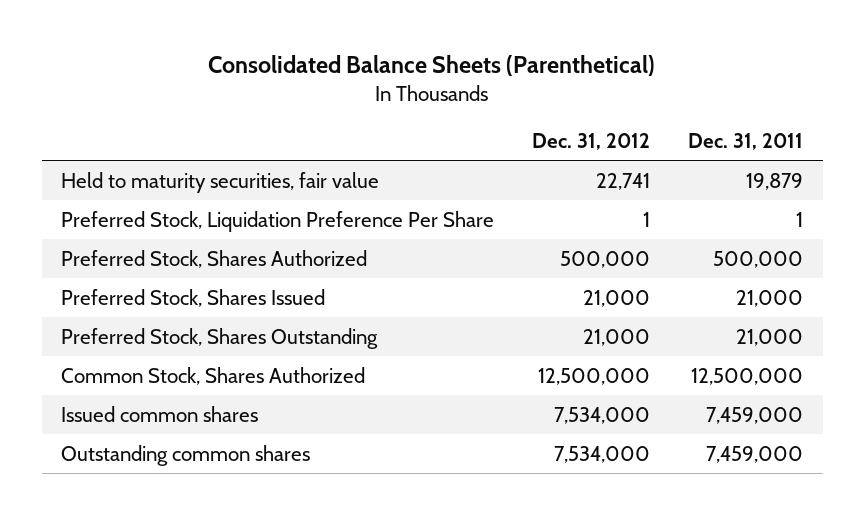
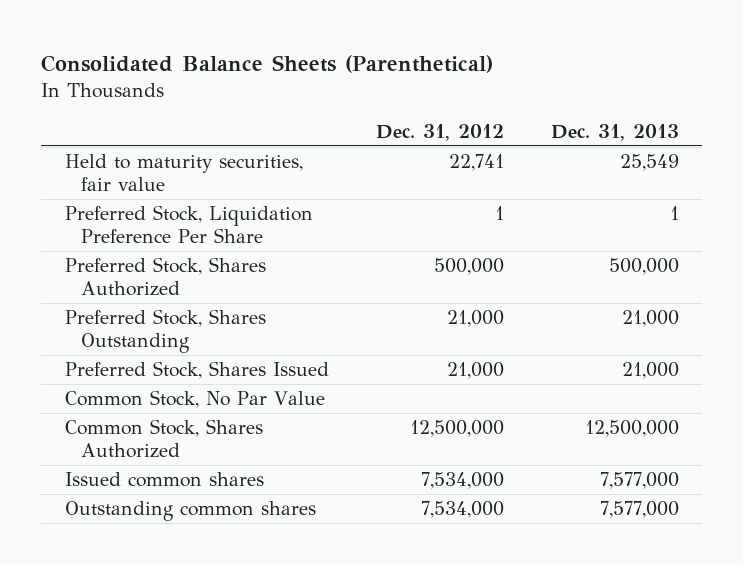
[688,132,804,150] Dec. 31, 2011 -> none
none -> [550,123,679,141] Dec. 31, 2013
[60,288,325,307] Preferred Stock, Shares Issued -> [64,361,329,380] Preferred Stock, Shares Issued
none -> [64,390,325,409] Common Stock, No Par Value

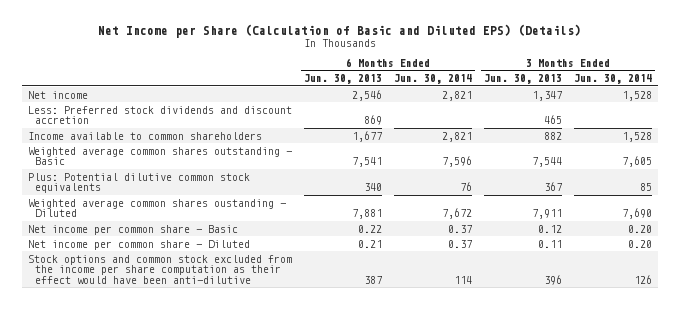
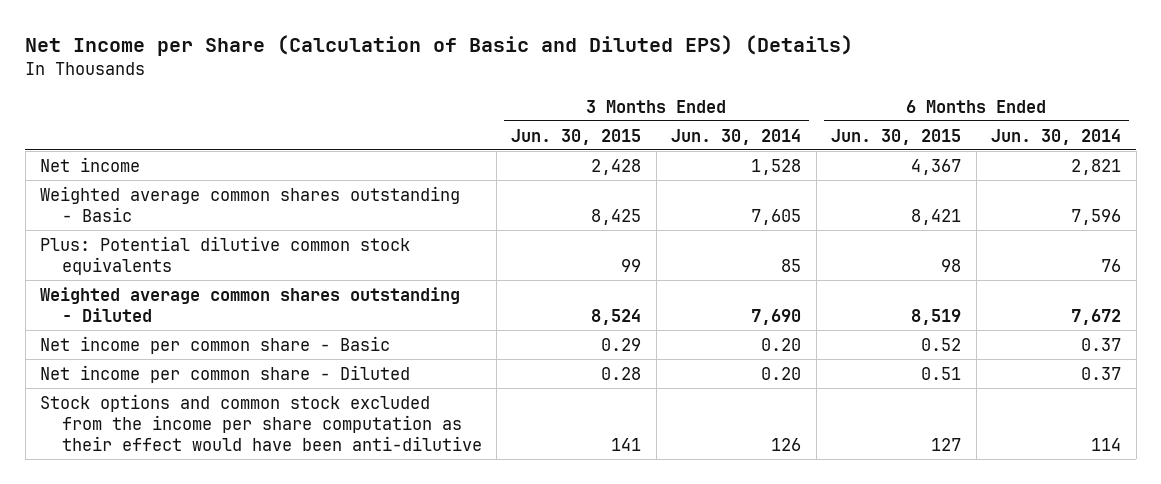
[303,74,382,85] Jun. 30, 2013 -> none
[483,74,562,85] Jun. 30, 2013 -> none
none -> [511,128,642,145] Jun. 30, 2015
none -> [831,128,962,145] Jun. 30, 2015
[27,105,292,125] Less: Preferred stock dividends and discount accretion -> none
[27,131,262,140] Income available to common shareholders -> none
[27,198,286,218] Weighted average common shares oustanding - Diluted -> [39,286,460,322] Weighted average common shares outstanding - Diluted

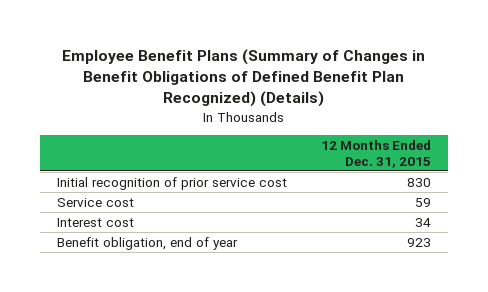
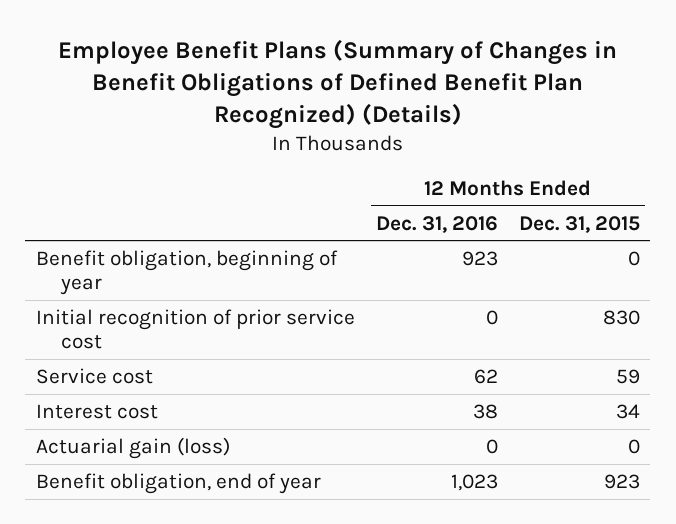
none -> [375,215,498,233] Dec. 31, 2016
none -> [35,249,338,296] Benefit obligation, beginning of year
none -> [35,436,230,459] Actuarial gain (loss)

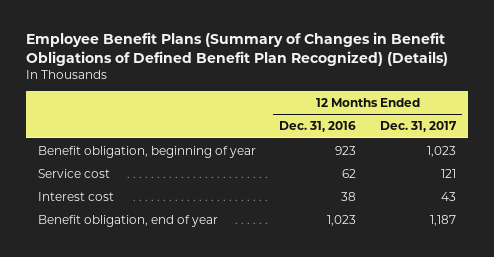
[518,215,640,233] Dec. 31, 2015 -> none
none -> [380,121,458,133] Dec. 31, 2017
[35,308,355,350] Initial recognition of prior service cost -> none
[35,436,230,459] Actuarial gain (loss) -> none

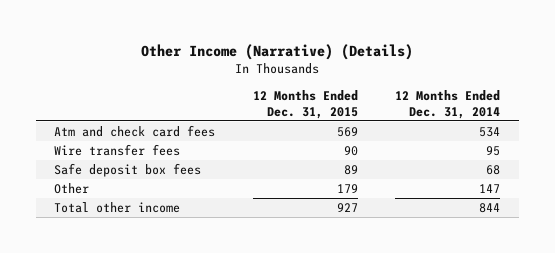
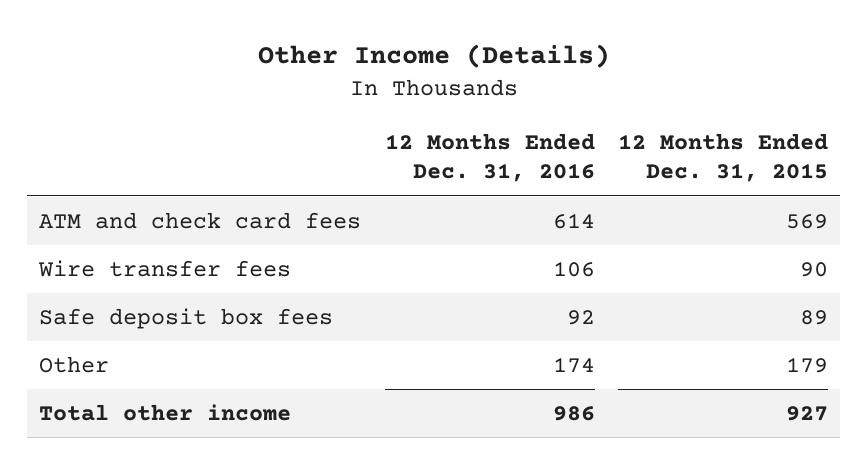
[141,43,414,60] Other Income (Narrative) (Details) -> [257,44,610,69] Other Income (Details)
[395,89,501,119] 12 Months Ended Dec. 31, 2014 -> none
none -> [384,133,595,183] 12 Months Ended Dec. 31, 2016
[54,125,216,138] Atm and check card fees -> [39,211,362,229] ATM and check card fees

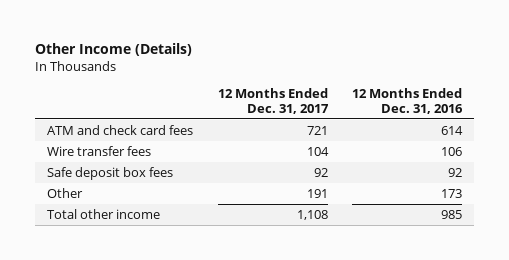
[618,133,829,183] 12 Months Ended Dec. 31, 2015 -> none
none -> [217,88,329,114] 12 Months Ended Dec. 31, 2017
[552,356,595,373] 174 -> [441,189,463,199] 173
[552,405,595,421] 986 -> [441,210,463,220] 985

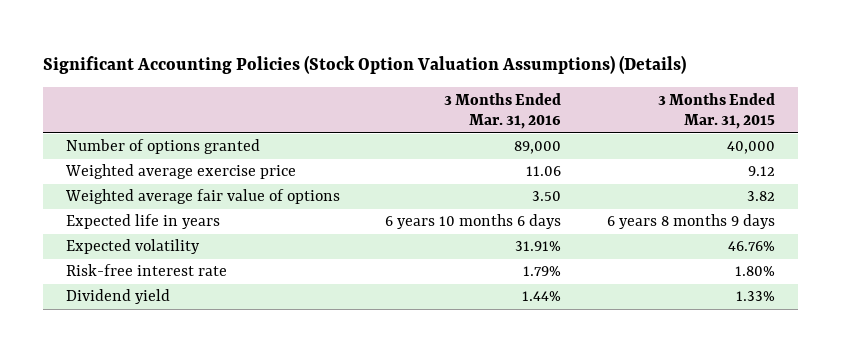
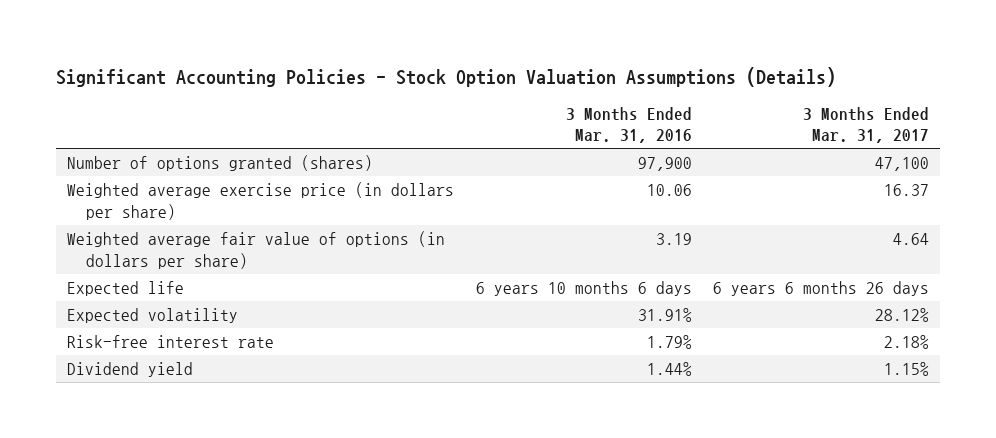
[43,54,687,74] Significant Accounting Policies (Stock Option Valuation Assumptions) (Details) -> [56,66,837,87] Significant Accounting Policies - Stock Option Valuation Assumptions (Details)
[658,92,776,130] 3 Months Ended Mar. 31, 2015 -> none
none -> [803,106,930,144] 3 Months Ended Mar. 31, 2017
[65,139,260,155] Number of options granted -> [66,154,373,171] Number of options granted (shares)
[514,141,562,155] 89,000 -> [637,156,692,171] 97,900
[64,164,296,180] Weighted average exercise price -> [66,181,454,220] Weighted average exercise price (in dollars per share)
[526,166,562,177] 11.06 -> [646,183,692,196] 10.06
[64,189,340,205] Weighted average fair value of options -> [66,230,445,269] Weighted average fair value of options (in dollars per share)
[532,191,562,202] 3.50 -> [655,232,692,245] 3.19
[65,214,220,230] Expected life in years -> [66,280,184,296] Expected life

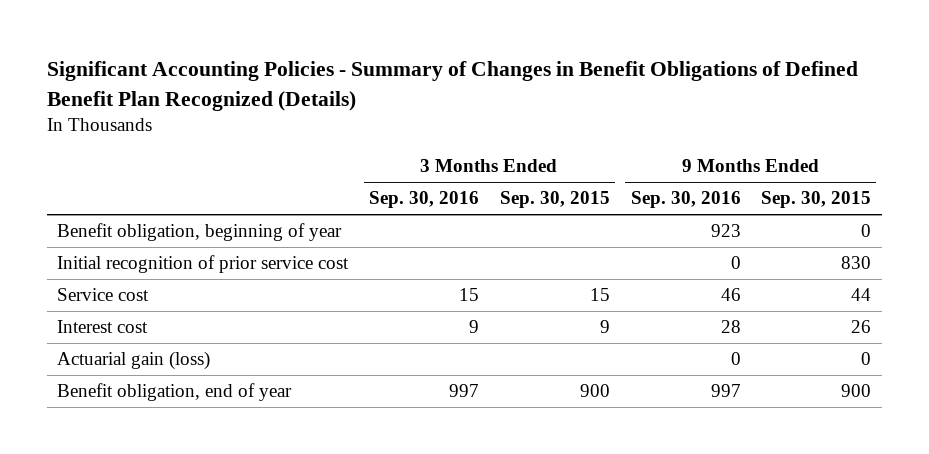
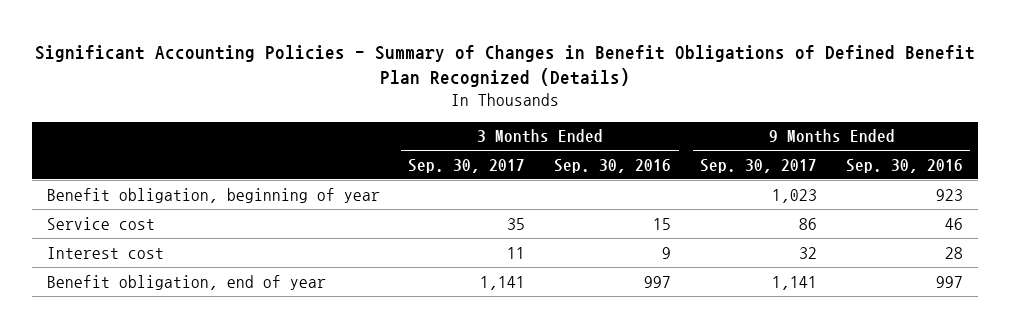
[499,191,610,209] Sep. 30, 2015 -> none
[761,191,872,209] Sep. 30, 2015 -> none
none -> [408,158,526,173] Sep. 30, 2017
none -> [700,158,818,173] Sep. 30, 2017
[57,255,350,274] Initial recognition of prior service cost -> none
[57,351,211,371] Actuarial gain (loss) -> none

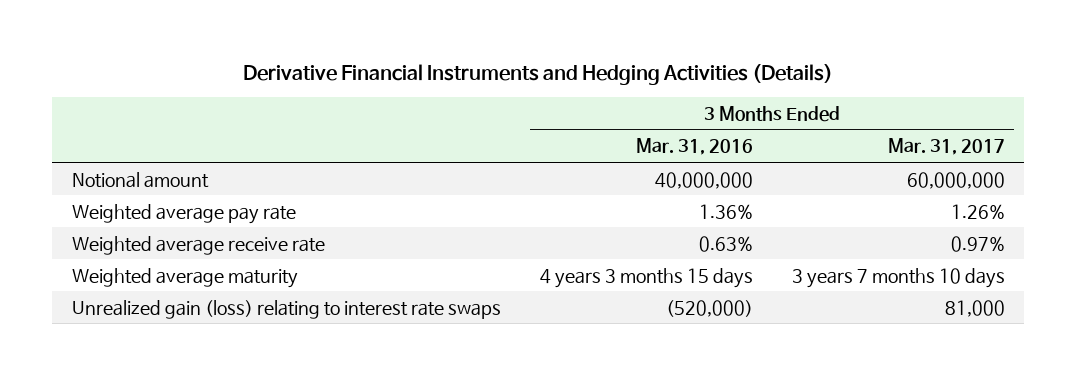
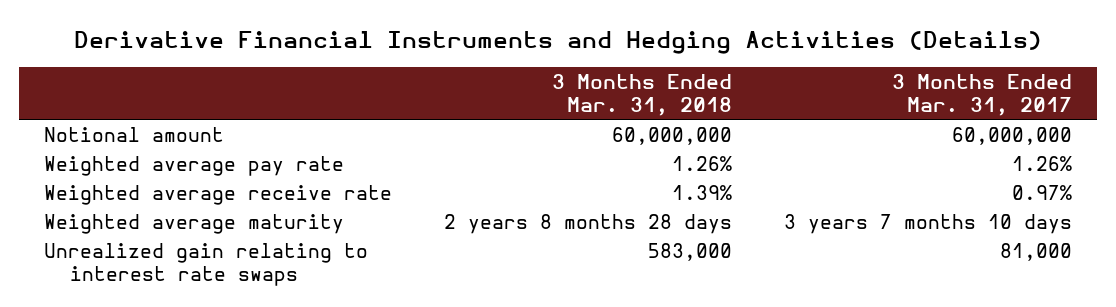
[635,138,753,156] Mar. 31, 2016 -> none
none -> [551,73,732,116] 3 Months Ended Mar. 31, 2018
[71,299,501,319] Unrealized gain (loss) relating to interest rate swaps -> [44,242,369,286] Unrealized gain relating to interest rate swaps

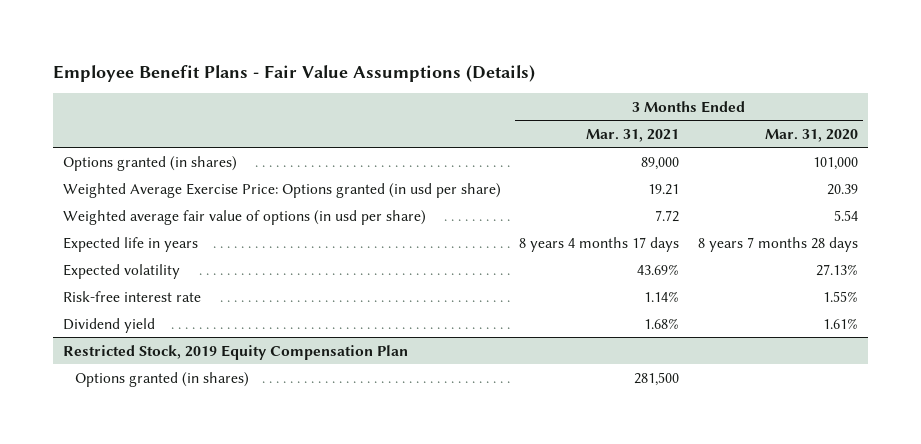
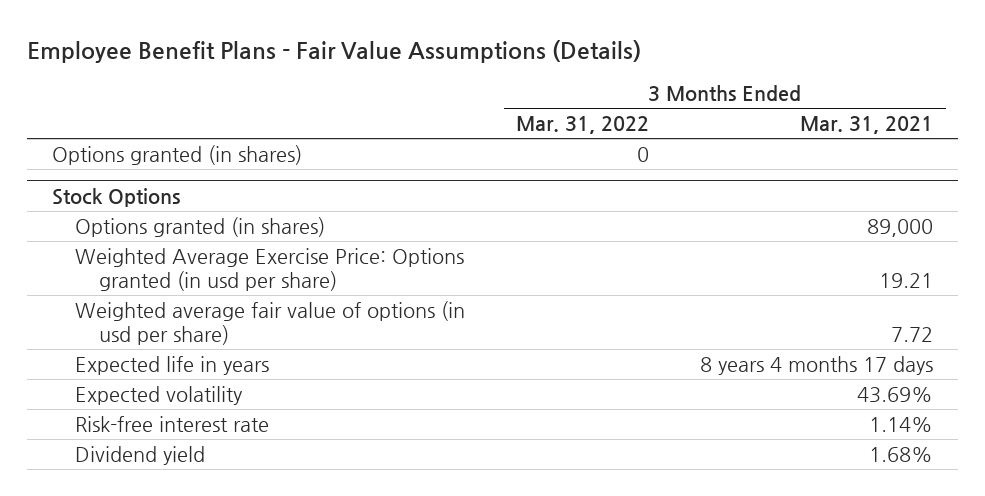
[765,128,859,142] Mar. 31, 2020 -> none
none -> [516,116,650,135] Mar. 31, 2022
none -> [52,145,303,166] Options granted (in shares)
none -> [52,187,181,207] Stock Options
[62,344,408,360] Restricted Stock, 2019 Equity Compensation Plan -> none
[74,371,249,387] Options granted (in shares) -> none

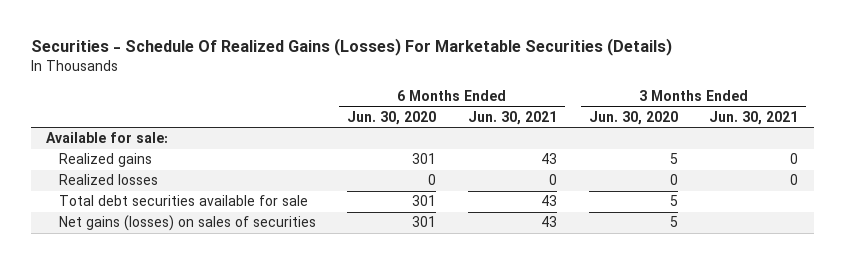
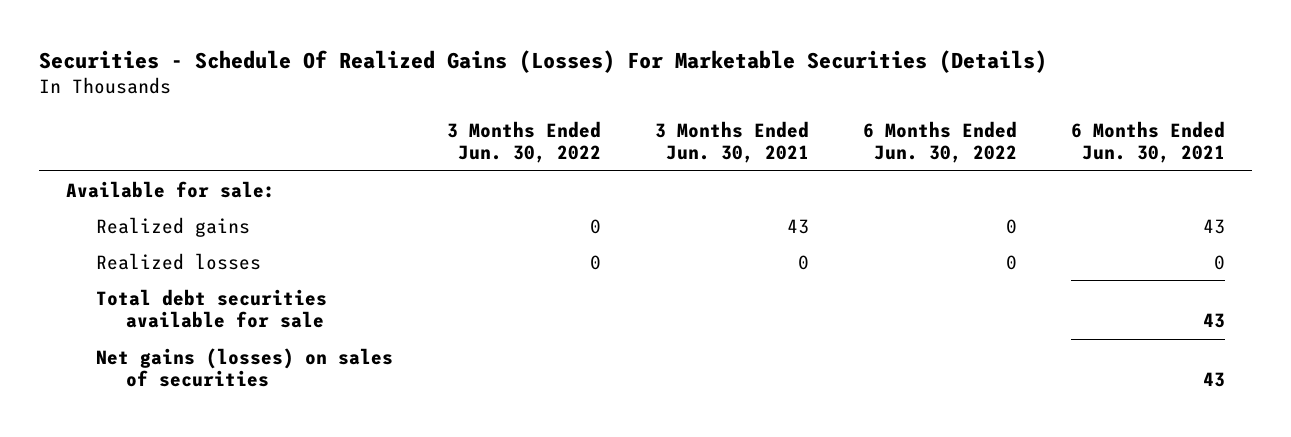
[347,110,437,125] Jun. 30, 2020 -> none
[588,110,678,125] Jun. 30, 2020 -> none
none -> [446,120,601,164] 3 Months Ended Jun. 30, 2022
none -> [862,120,1017,164] 6 Months Ended Jun. 30, 2022
[790,153,799,165] 0 -> [786,218,809,234] 43

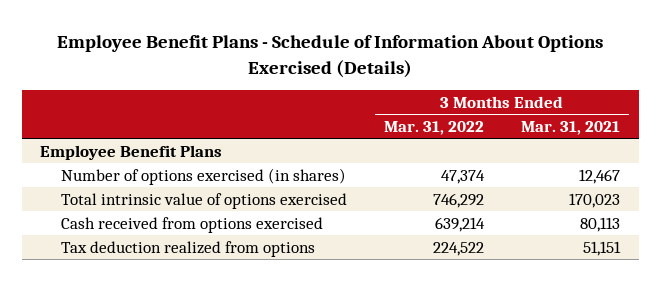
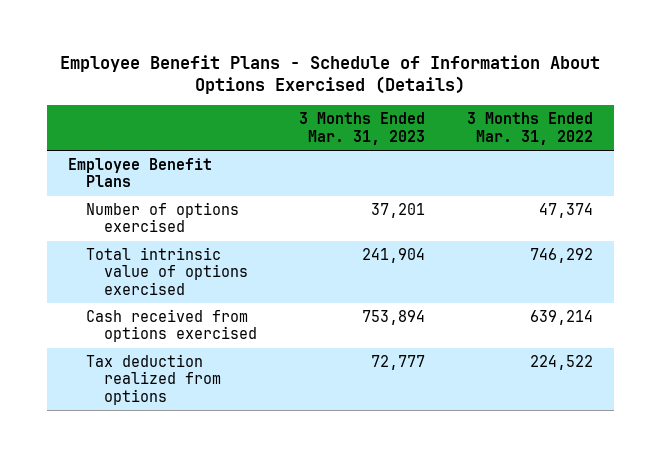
[521,120,621,135] Mar. 31, 2021 -> none
none -> [298,112,425,145] 3 Months Ended Mar. 31, 2023
[61,167,347,185] Number of options exercised (in shares) -> [85,201,239,233] Number of options exercised

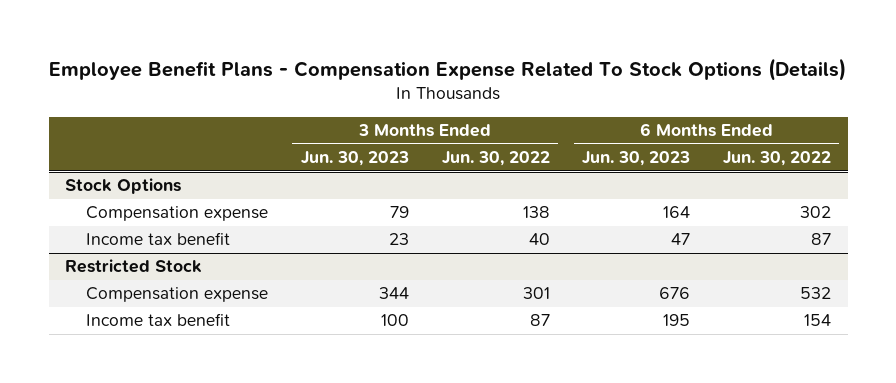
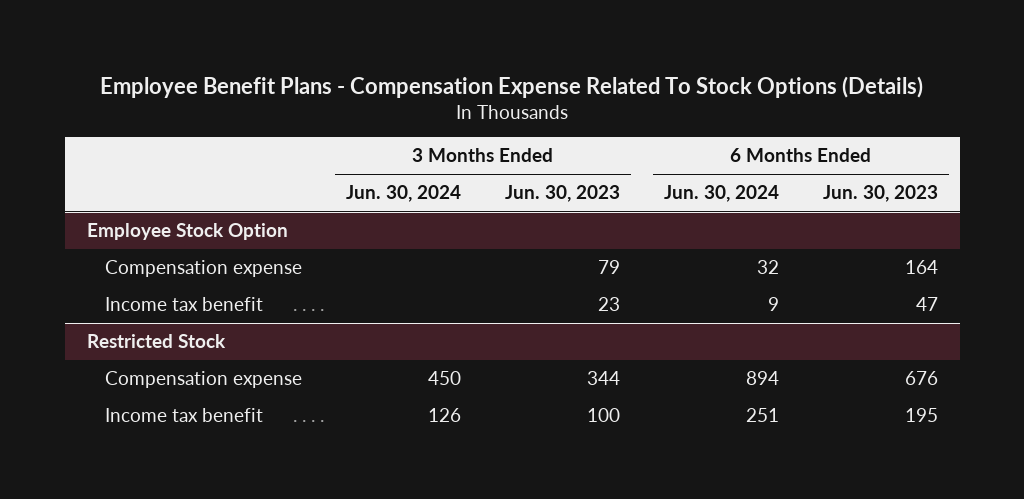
[441,151,550,167] Jun. 30, 2022 -> none
[723,151,832,167] Jun. 30, 2022 -> none
none -> [345,185,461,203] Jun. 30, 2024
none -> [663,185,779,203] Jun. 30, 2024
[65,178,182,195] Stock Options -> [86,223,288,241] Employee Stock Option

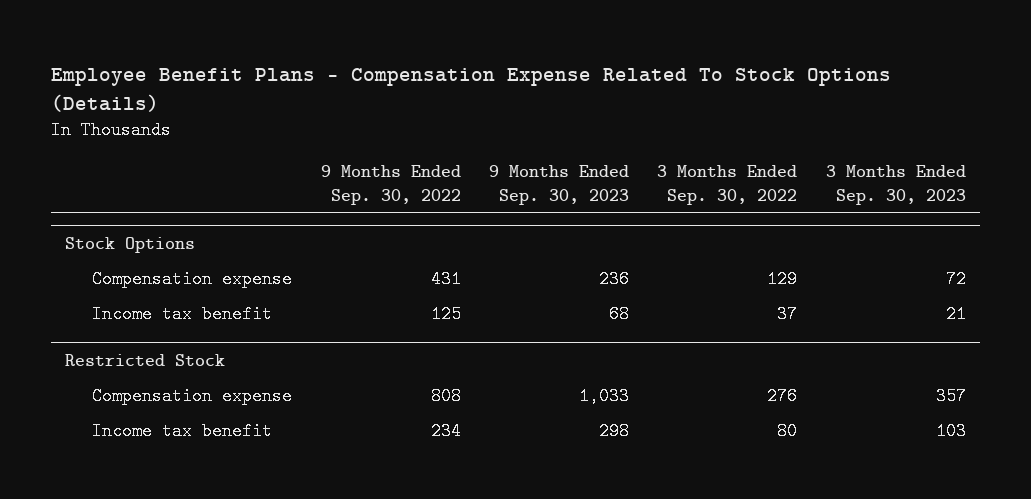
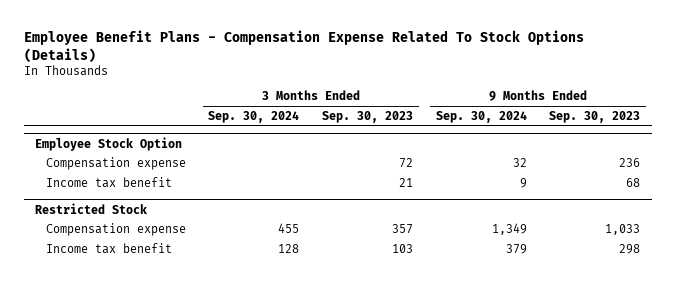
[320,165,461,205] 9 Months Ended Sep. 30, 2022 -> none
[657,165,798,205] 3 Months Ended Sep. 30, 2022 -> none
none -> [208,111,300,124] Sep. 30, 2024
none -> [435,111,527,124] Sep. 30, 2024
[65,236,196,253] Stock Options -> [35,136,183,151] Employee Stock Option

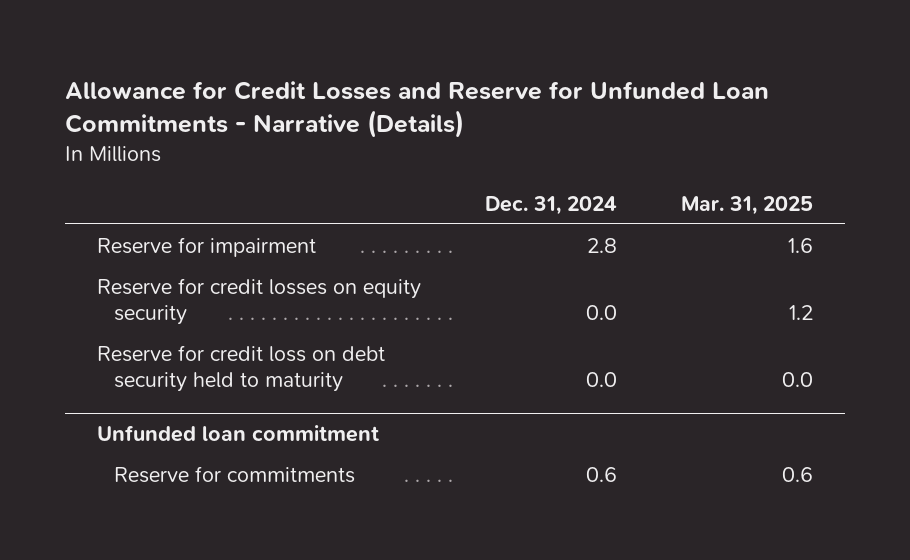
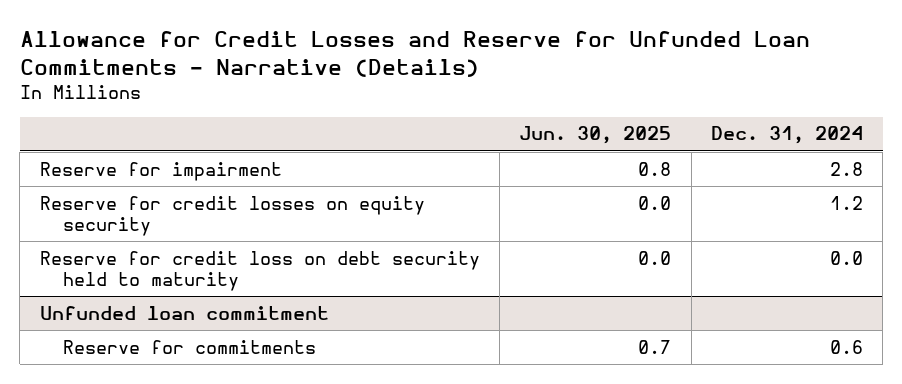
[681,195,814,215] Mar. 31, 2025 -> none
none -> [519,126,672,145] Jun. 30, 2025
[586,304,618,320] 0.0 -> [829,195,863,210] 1.2

